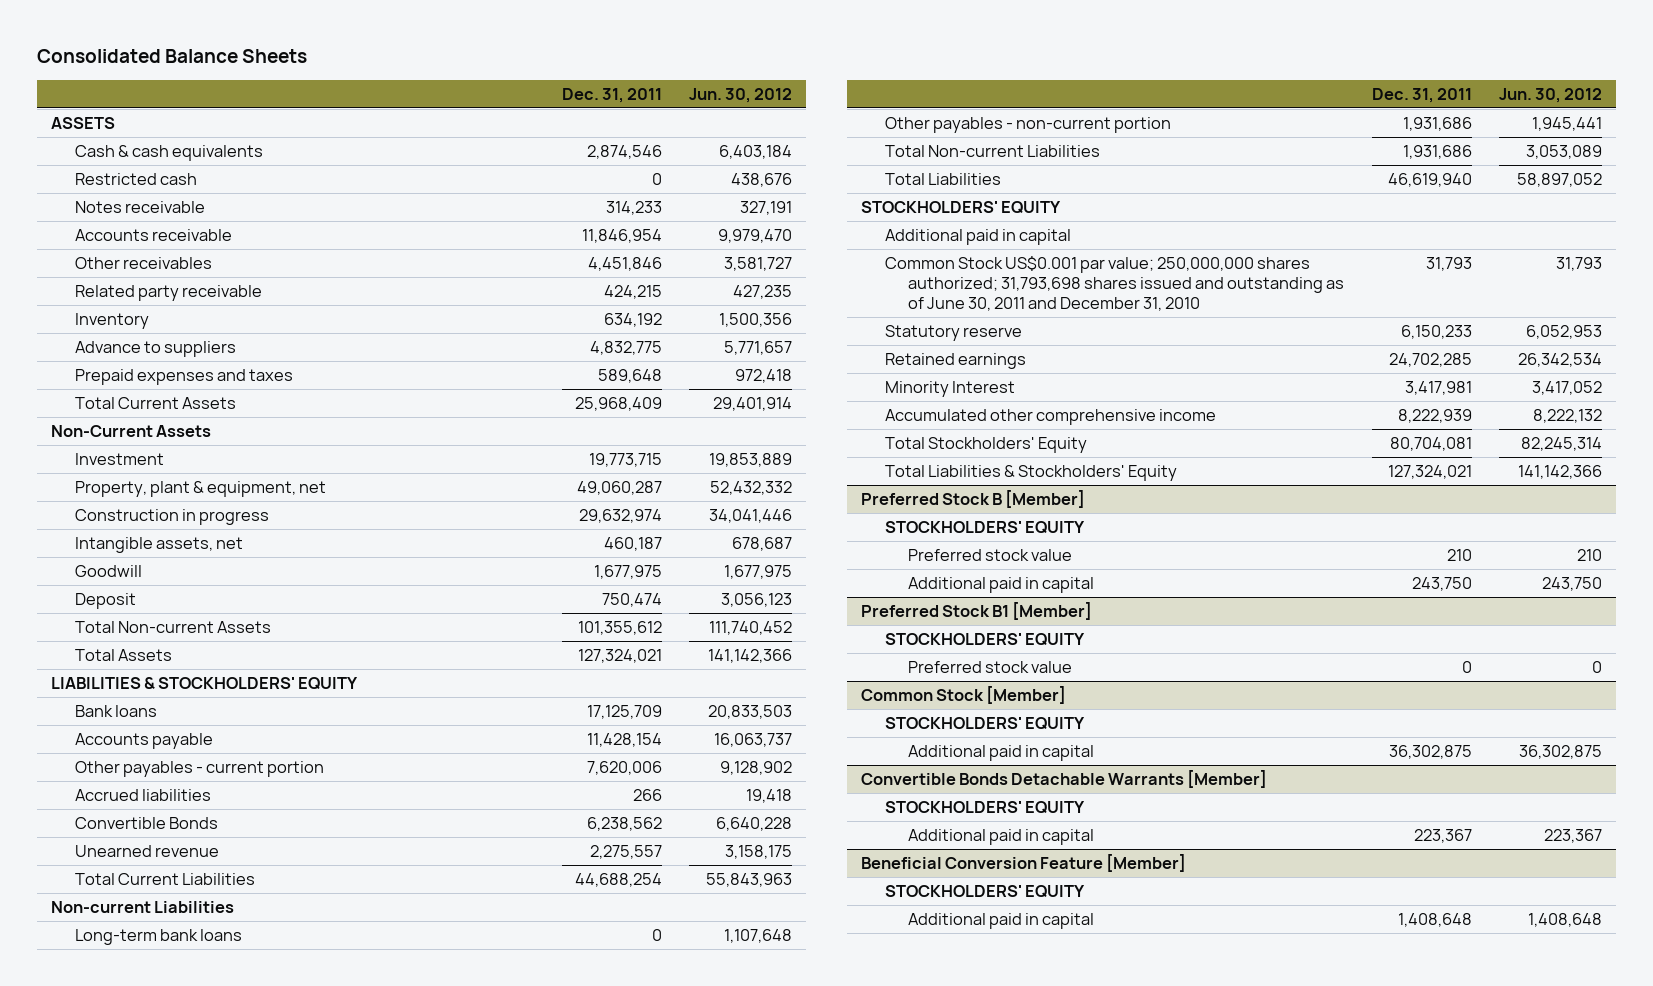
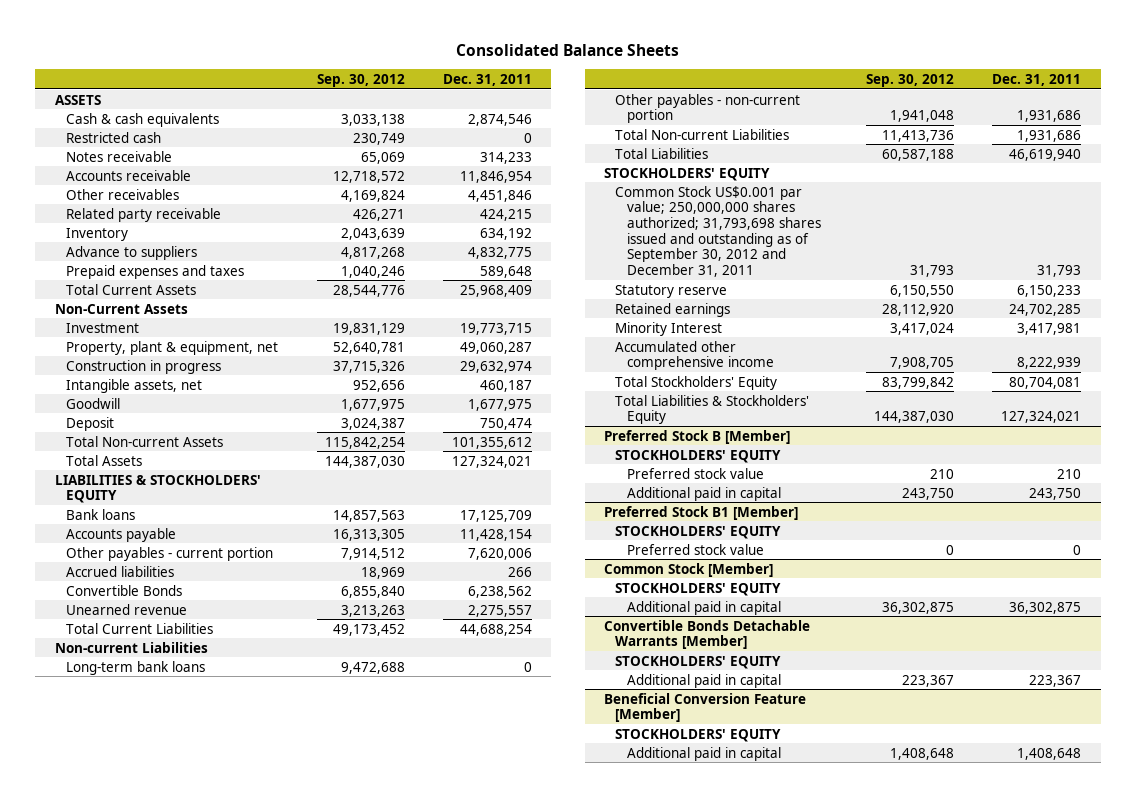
[689,87,793,103] Jun. 30, 2012 -> none
none -> [316,73,405,87] Sep. 30, 2012
[884,229,1071,246] Additional paid in capital -> none
[884,256,1345,312] Common Stock US$0.001 par value; 250,000,000 shares authorized; 31,793,698 shares issued and outstanding as of June 30, 2011 and December 31, 2010 -> [615,185,822,277] Common Stock US$0.001 par value; 250,000,000 shares authorized; 31,793,698 shares issued and outstanding as of September 30, 2012 and December 31, 2011

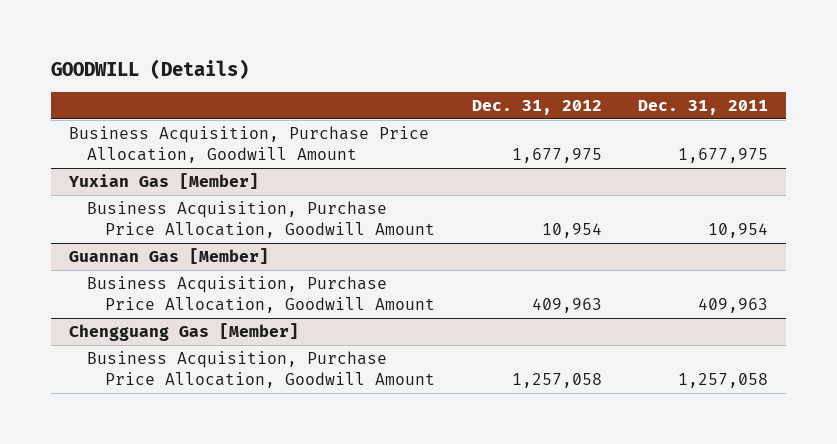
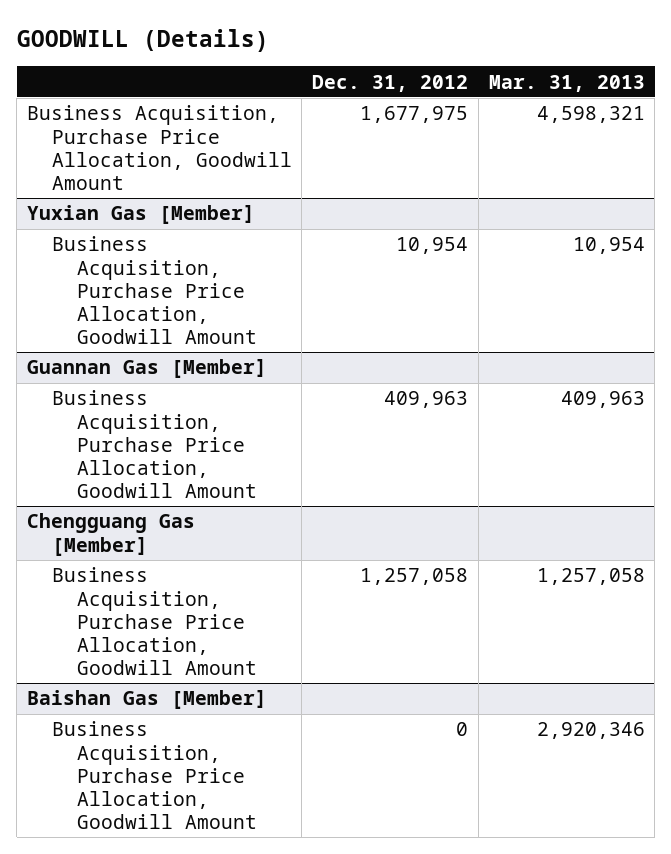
[638,99,769,115] Dec. 31, 2011 -> none
none -> [488,74,645,92] Mar. 31, 2013
none -> [26,690,267,710] Baishan Gas [Member]
none -> [51,721,257,829] Business Acquisition, Purchase Price Allocation, Goodwill Amount

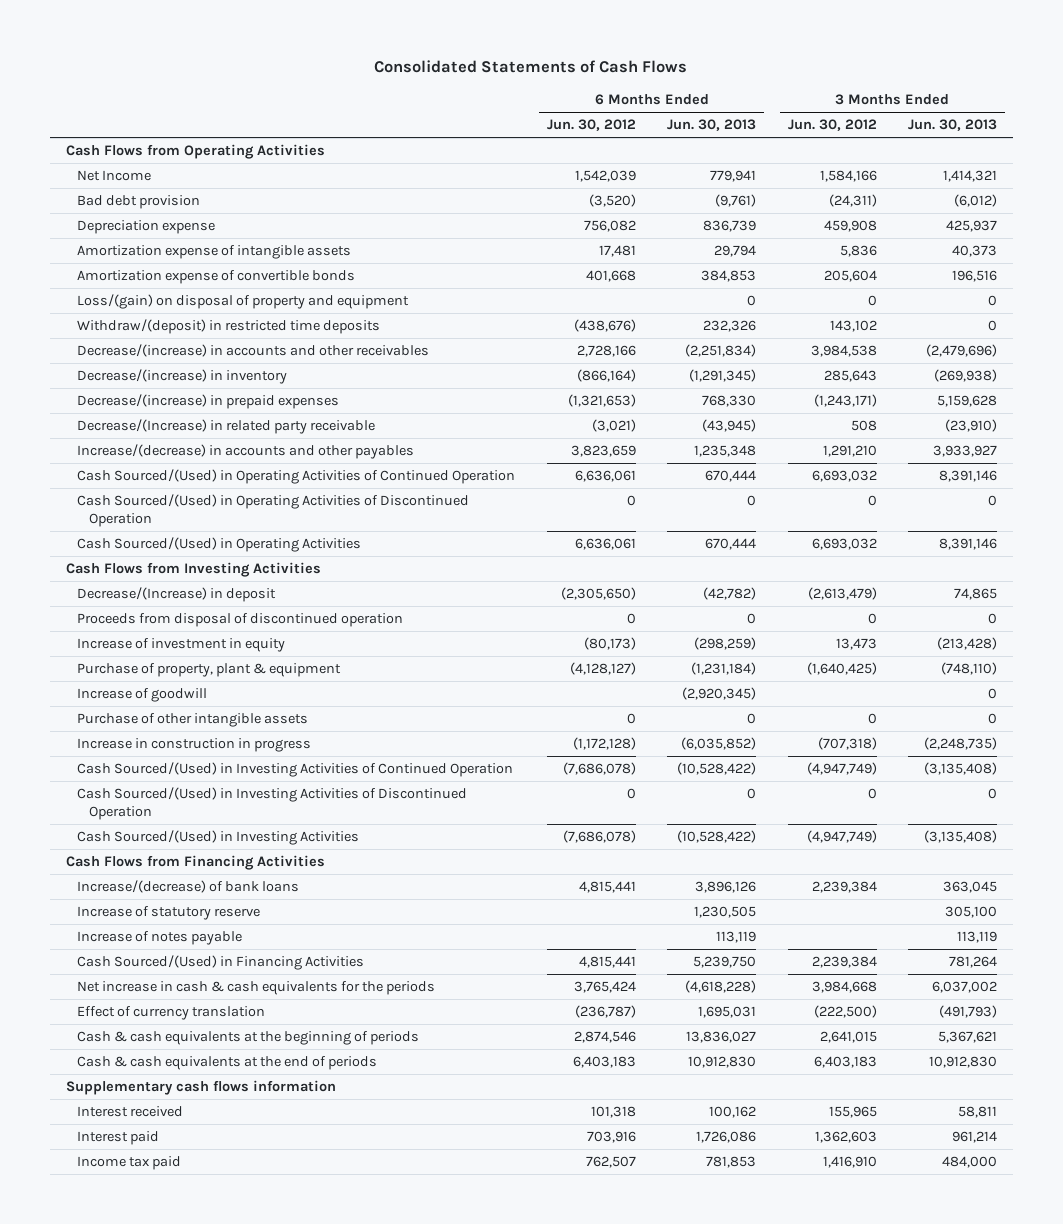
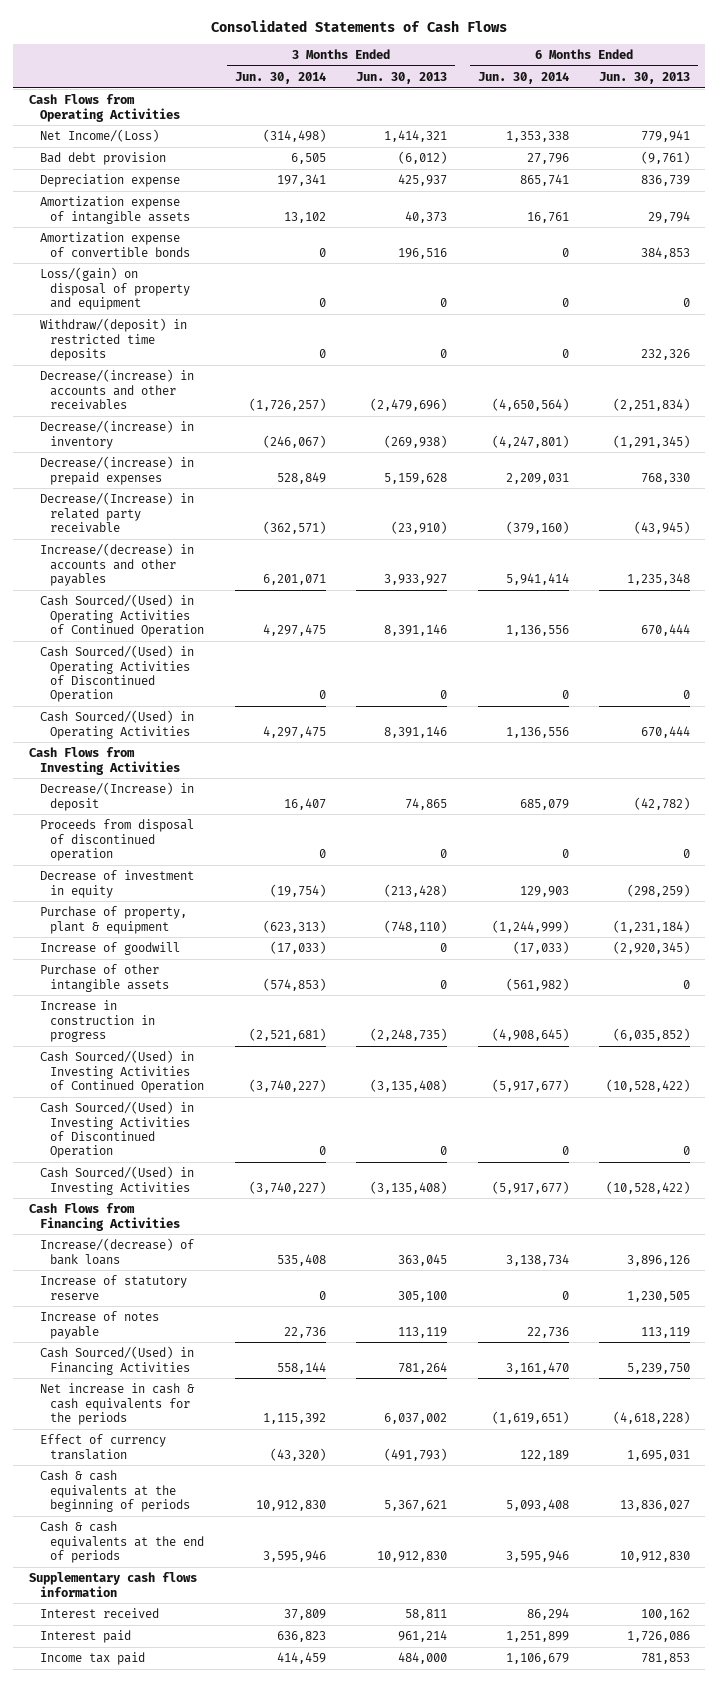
[546,119,636,132] Jun. 30, 2012 -> none
[787,119,877,132] Jun. 30, 2012 -> none
none -> [234,71,326,84] Jun. 30, 2014
none -> [477,71,569,84] Jun. 30, 2014
[77,170,152,182] Net Income -> [39,129,159,143] Net Income/(Loss)
[77,638,286,653] Increase of investment in equity -> [39,870,194,898] Decrease of investment in equity

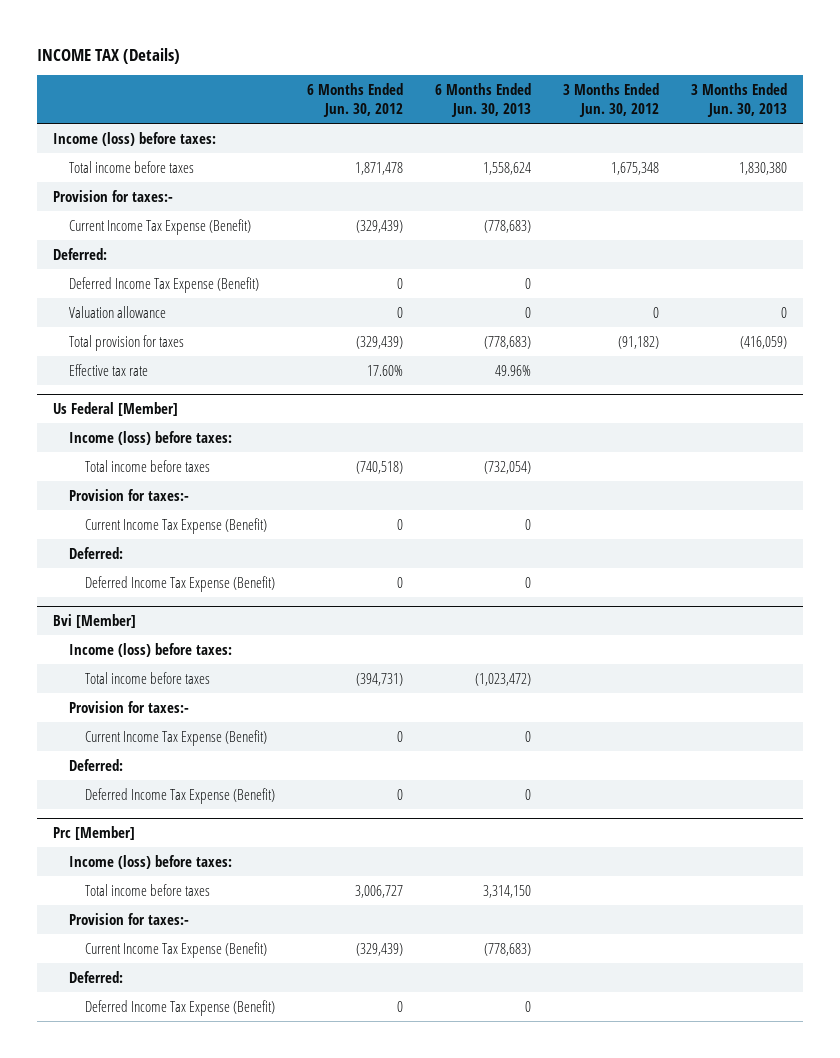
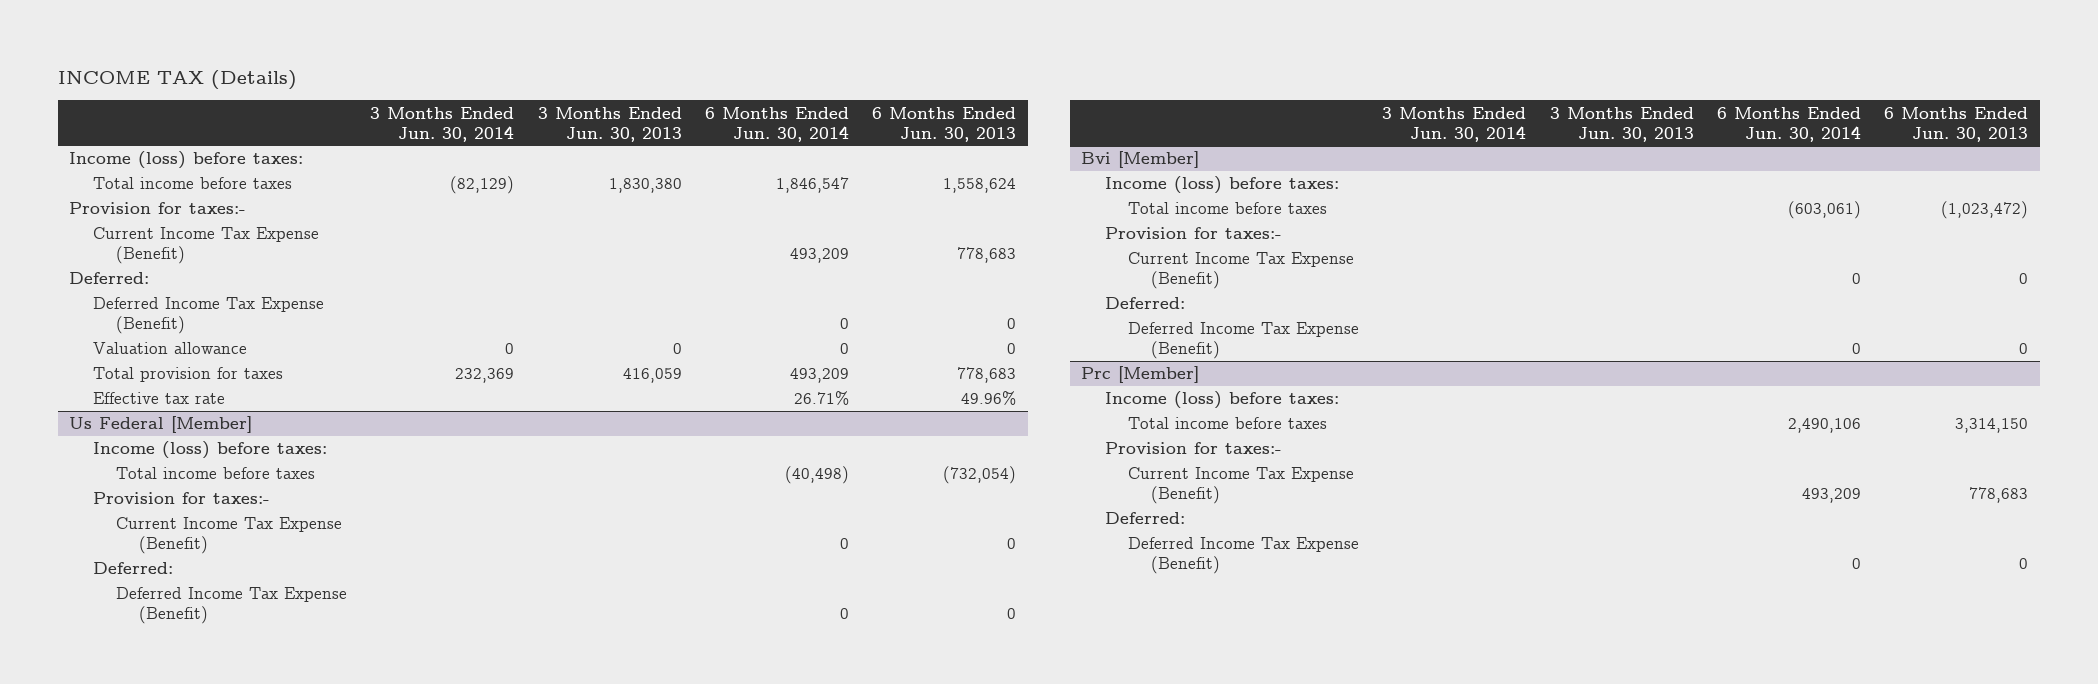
[306,83,403,117] 6 Months Ended Jun. 30, 2012 -> none
[562,83,659,117] 3 Months Ended Jun. 30, 2012 -> none
none -> [370,106,515,142] 3 Months Ended Jun. 30, 2014
none -> [705,106,850,142] 6 Months Ended Jun. 30, 2014
[483,219,531,233] (778,683) -> [957,247,1017,264] 778,683
[483,335,531,349] (778,683) -> [957,367,1017,384] 778,683
[739,335,787,349] (416,059) -> [622,368,682,384] 416,059
[483,942,531,956] (778,683) -> [1969,487,2029,504] 778,683

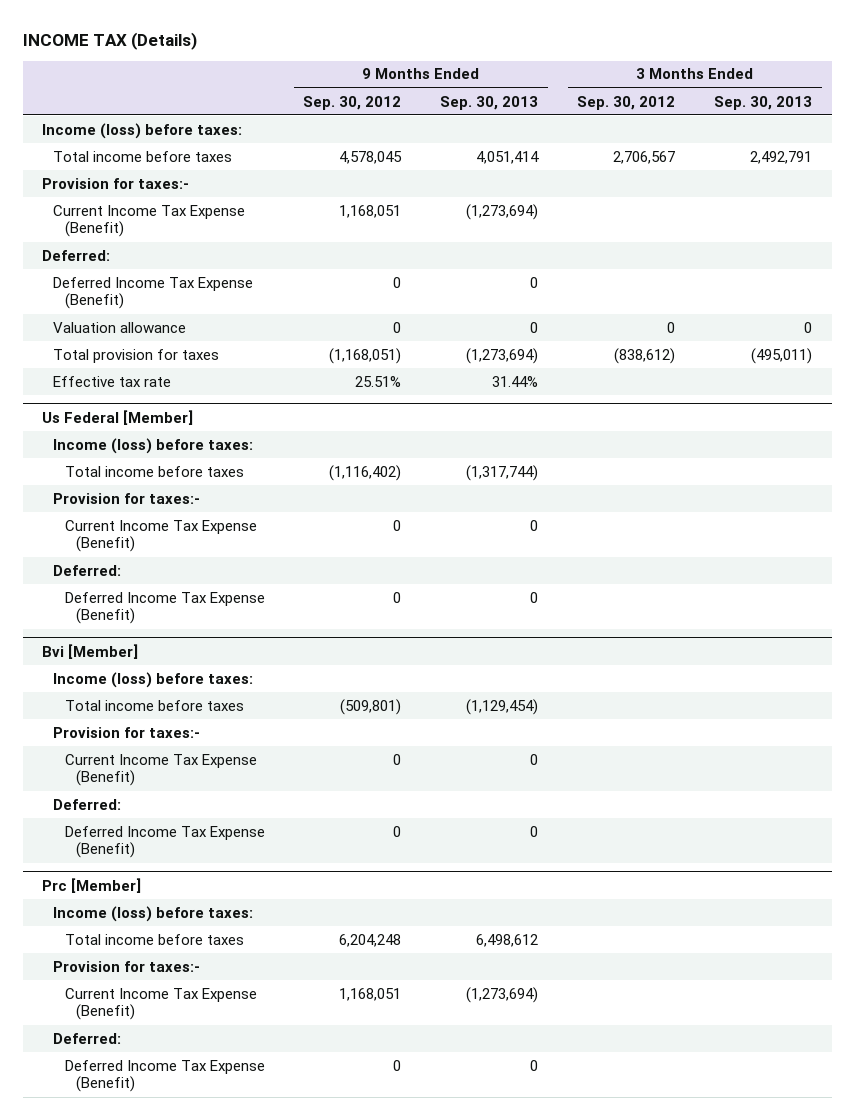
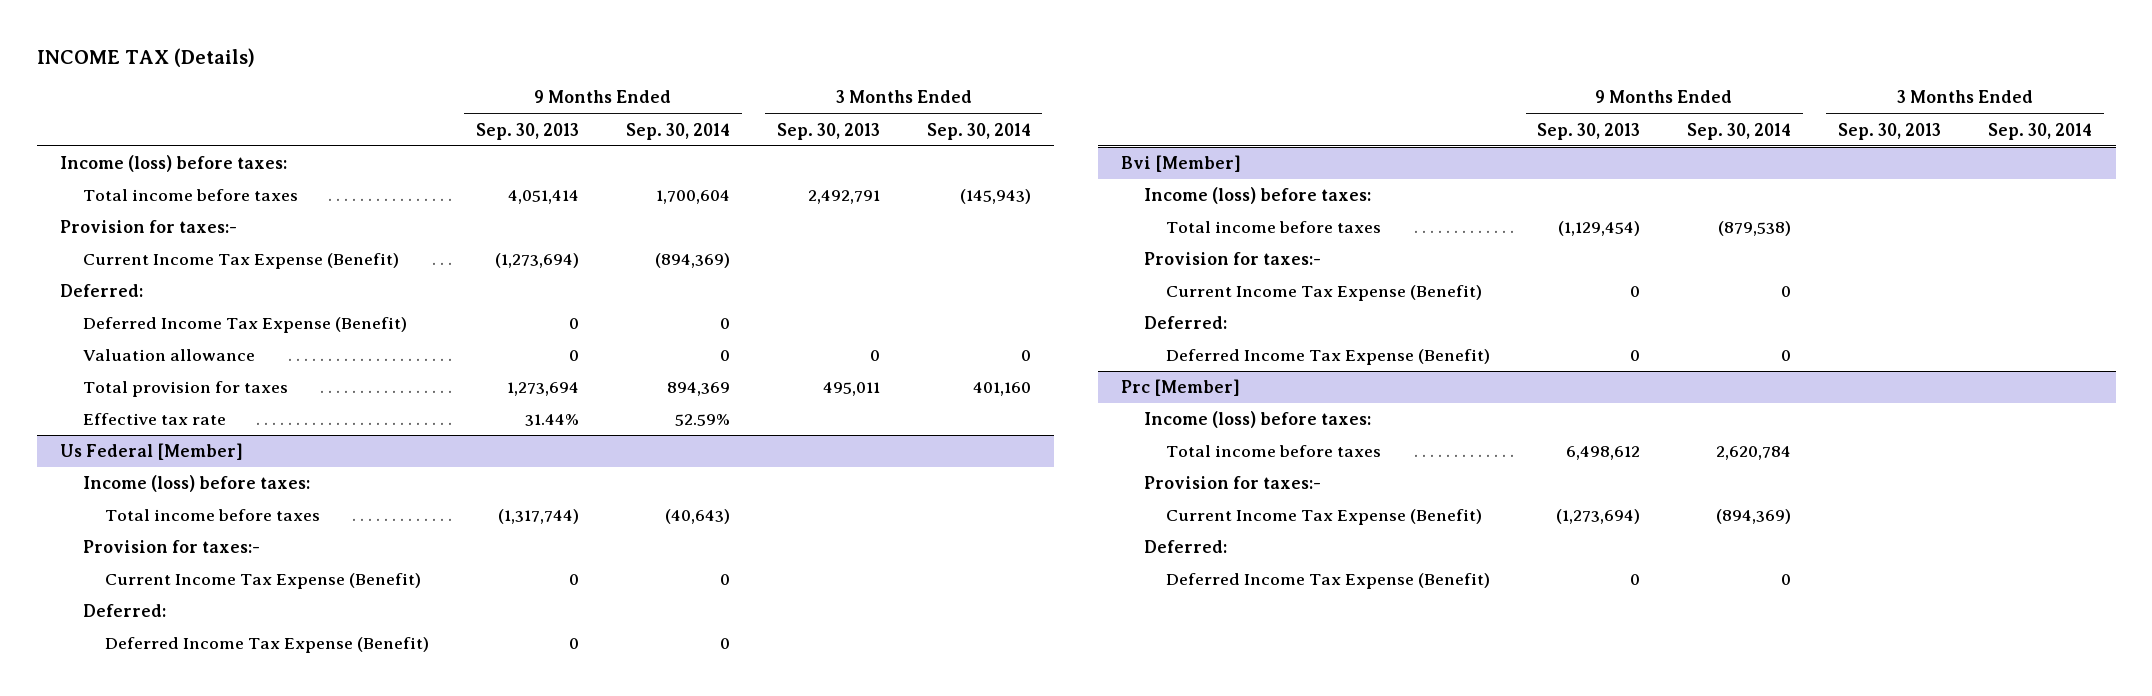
[303,95,402,110] Sep. 30, 2012 -> none
[577,95,676,110] Sep. 30, 2012 -> none
none -> [625,122,730,140] Sep. 30, 2014
none -> [926,122,1031,140] Sep. 30, 2014
[466,347,539,364] (1,273,694) -> [506,382,579,397] 1,273,694
[751,347,813,364] (495,011) -> [822,382,880,397] 495,011

